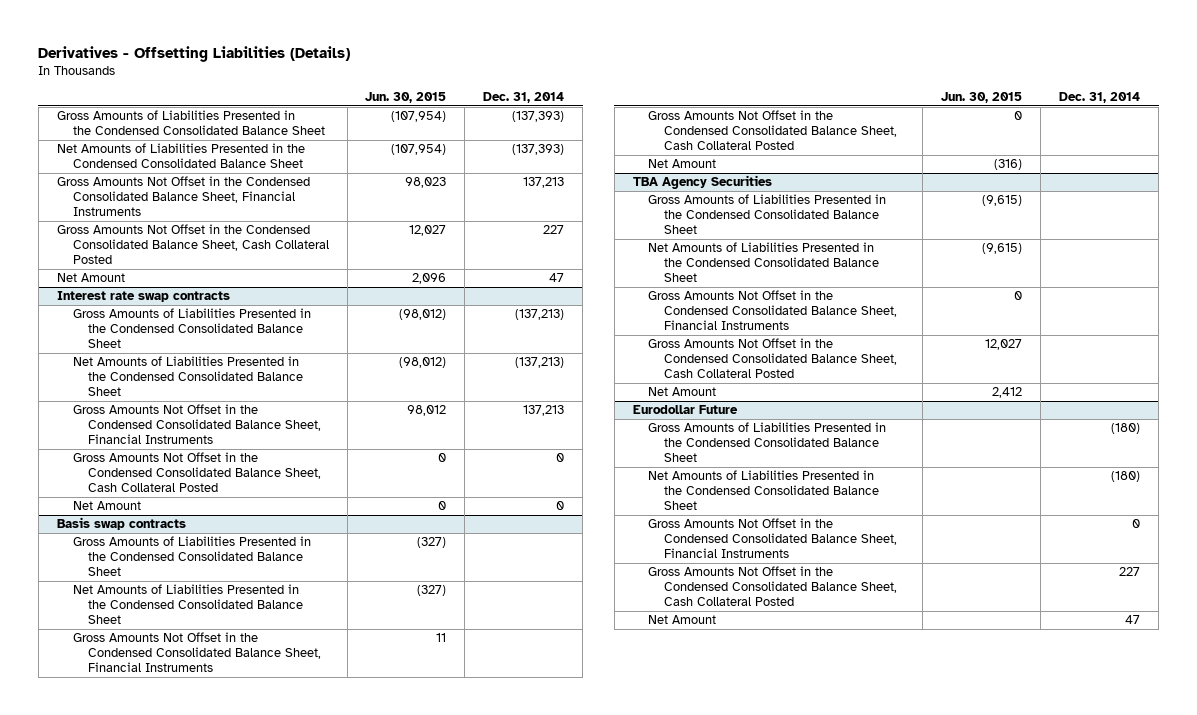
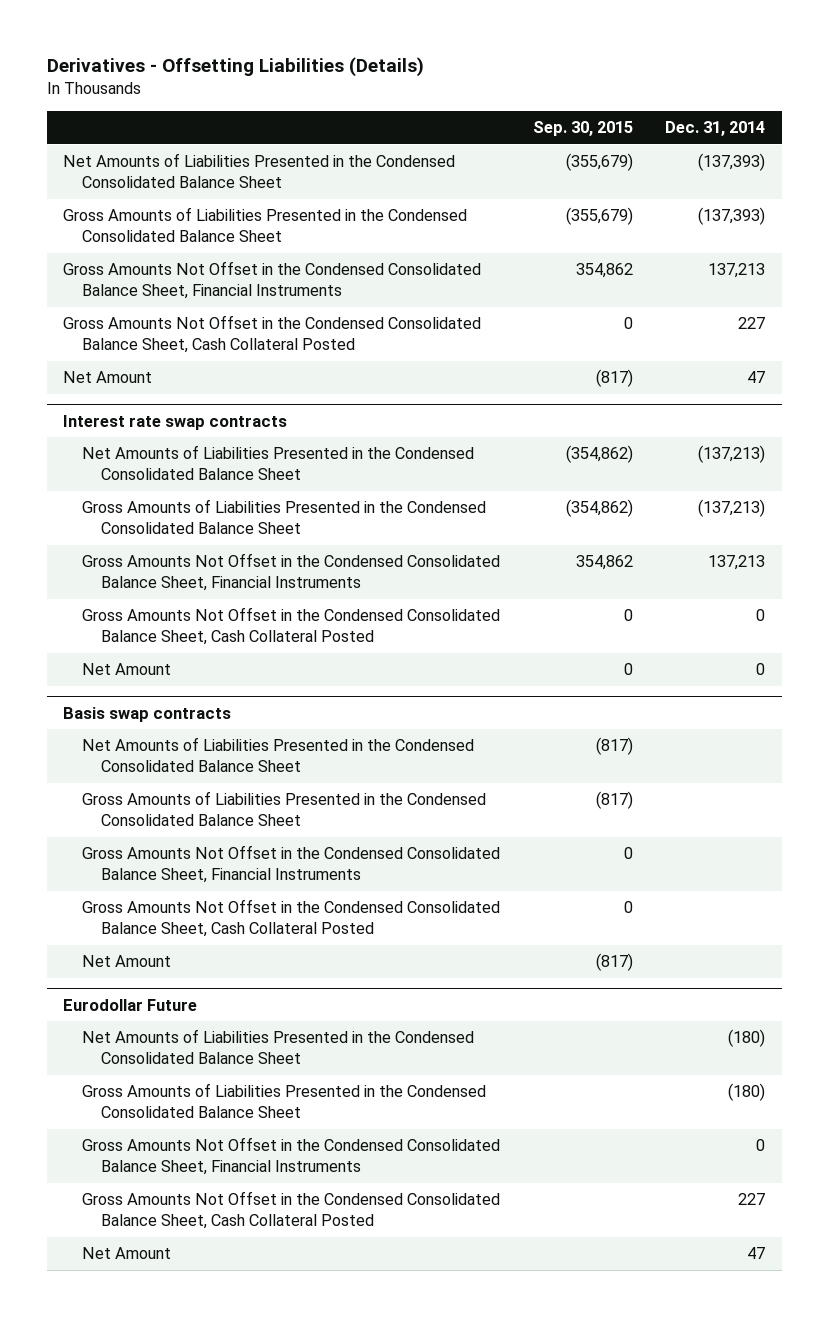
[365,91,447,103] Jun. 30, 2015 -> none
none -> [532,121,633,137] Sep. 30, 2015
[56,110,325,136] Gross Amounts of Liabilities Presented in the Condensed Consolidated Balance Sheet -> [63,207,468,243] Gross Amounts of Liabilities Presented in the Condensed Consolidated Balance Sheet
[72,308,311,348] Gross Amounts of Liabilities Presented in the Condensed Consolidated Balance Sheet -> [82,499,487,535] Gross Amounts of Liabilities Presented in the Condensed Consolidated Balance Sheet
[72,536,311,576] Gross Amounts of Liabilities Presented in the Condensed Consolidated Balance Sheet -> none
[72,632,322,672] Gross Amounts Not Offset in the Condensed Consolidated Balance Sheet, Financial Instruments -> none
[648,110,898,150] Gross Amounts Not Offset in the Condensed Consolidated Balance Sheet, Cash Collateral Posted -> none
[648,159,717,169] Net Amount -> none
[632,175,772,190] TBA Agency Securities -> none
[648,242,880,282] Net Amounts of Liabilities Presented in the Condensed Consolidated Balance Sheet -> none
[648,422,887,462] Gross Amounts of Liabilities Presented in the Condensed Consolidated Balance Sheet -> [82,1083,487,1119] Gross Amounts of Liabilities Presented in the Condensed Consolidated Balance Sheet

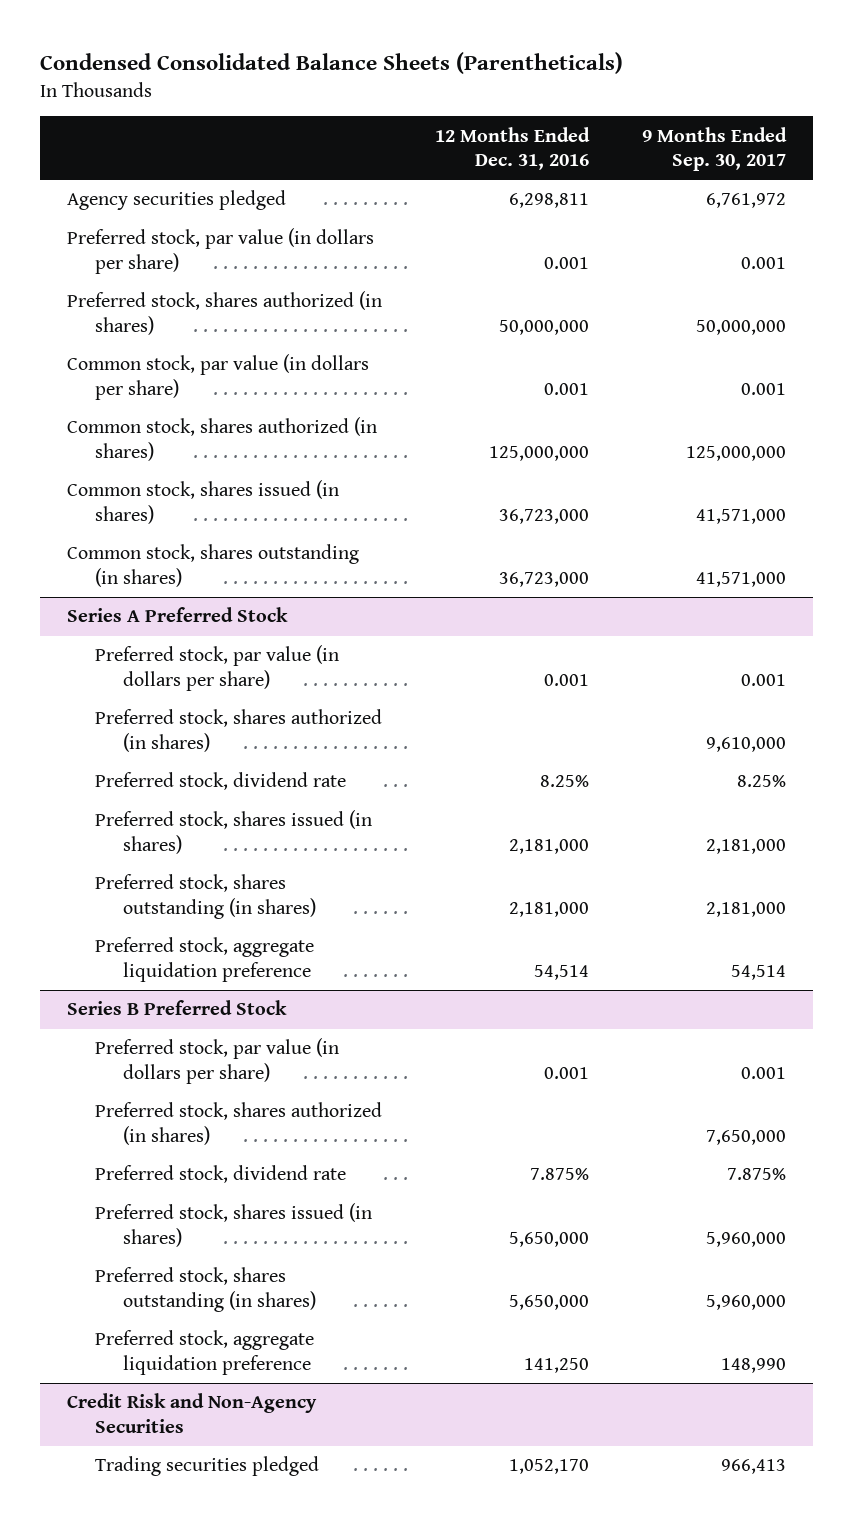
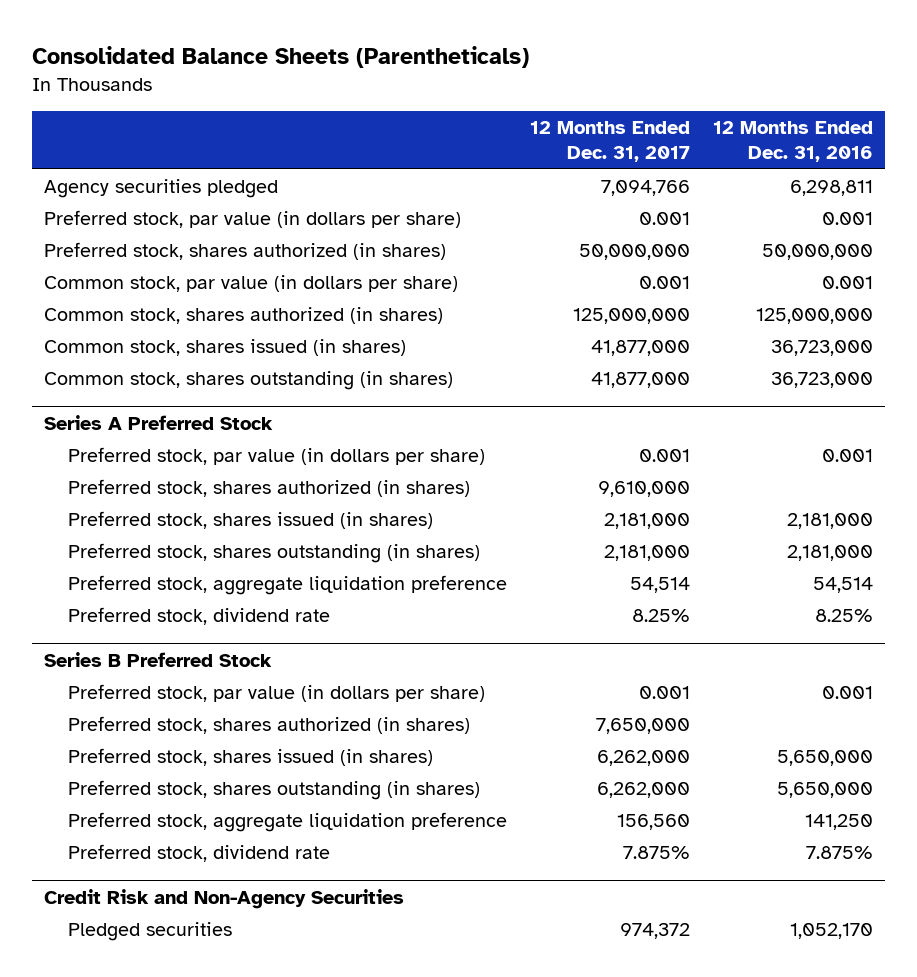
[39,52,623,75] Condensed Consolidated Balance Sheets (Parentheticals) -> [32,45,530,68] Consolidated Balance Sheets (Parentheticals)
[642,126,788,172] 9 Months Ended Sep. 30, 2017 -> none
none -> [529,120,690,163] 12 Months Ended Dec. 31, 2017
[94,772,346,791] Preferred stock, dividend rate -> [67,607,330,626] Preferred stock, dividend rate
[94,1165,346,1184] Preferred stock, dividend rate -> [67,844,330,863] Preferred stock, dividend rate
[94,1456,319,1477] Trading securities pledged -> [67,922,232,942] Pledged securities

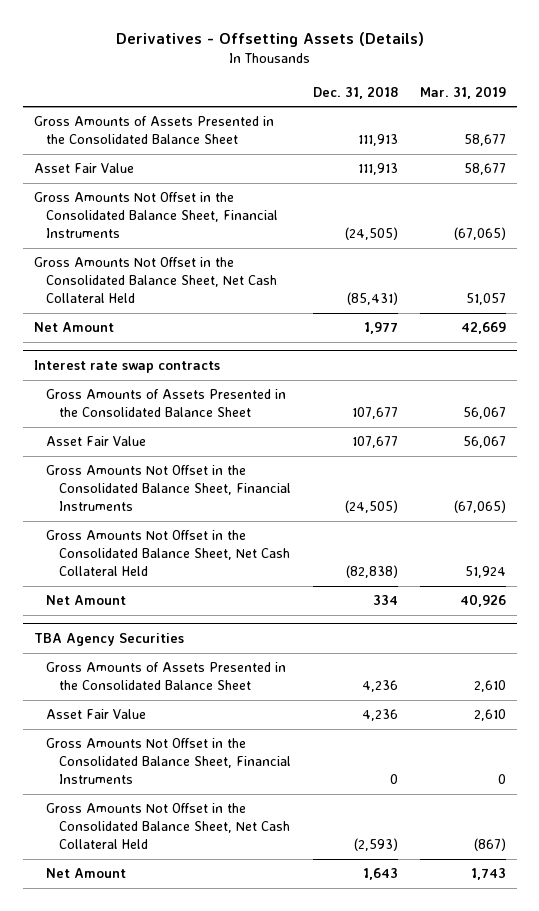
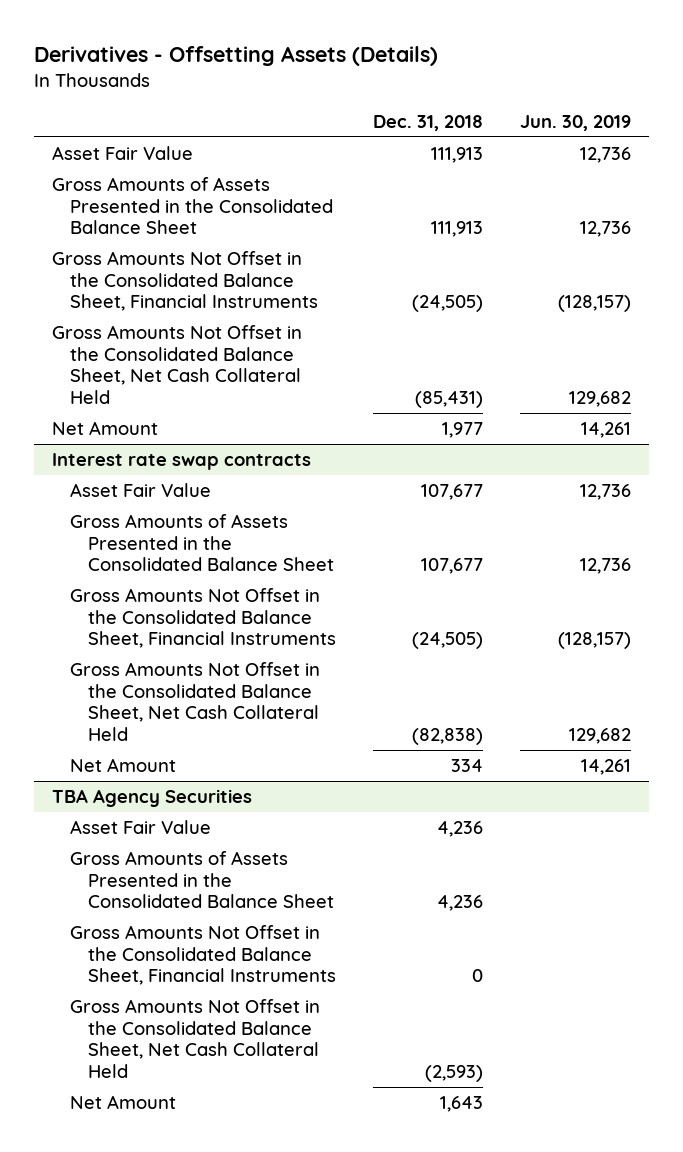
[419,85,506,99] Mar. 31, 2019 -> none
none -> [519,115,631,132] Jun. 30, 2019
[33,116,274,145] Gross Amounts of Assets Presented in the Consolidated Balance Sheet -> [51,177,334,235] Gross Amounts of Assets Presented in the Consolidated Balance Sheet
[46,389,287,418] Gross Amounts of Assets Presented in the Consolidated Balance Sheet -> [70,514,335,572] Gross Amounts of Assets Presented in the Consolidated Balance Sheet
[46,662,287,691] Gross Amounts of Assets Presented in the Consolidated Balance Sheet -> [70,851,335,909] Gross Amounts of Assets Presented in the Consolidated Balance Sheet

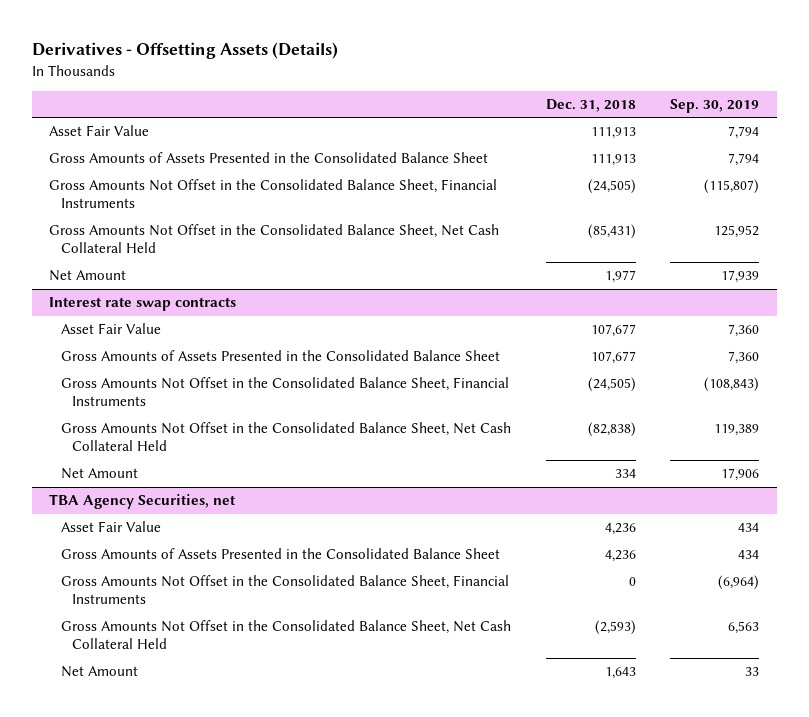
[519,115,631,132] Jun. 30, 2019 -> none
none -> [670,99,760,114] Sep. 30, 2019
[51,789,252,808] TBA Agency Securities -> [49,494,237,510] TBA Agency Securities, net

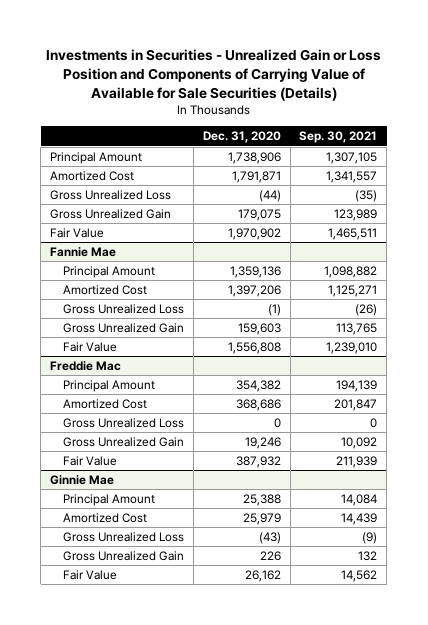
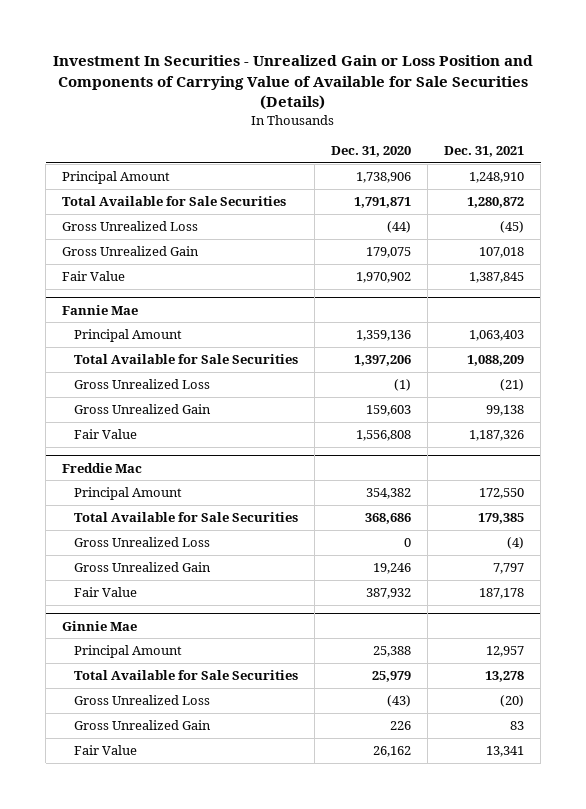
[45,48,381,101] Investments in Securities - Unrealized Gain or Loss Position and Components of Carrying Value of Available for Sale Securities (Details) -> [53,55,534,111] Investment In Securities - Unrealized Gain or Loss Position and Components of Carrying Value of Available for Sale Securities (Details)
[299,131,378,144] Sep. 30, 2021 -> none
none -> [444,146,525,158] Dec. 31, 2021
[50,170,135,181] Amortized Cost -> [62,196,287,207] Total Available for Sale Securities
[62,284,147,295] Amortized Cost -> [73,354,298,365] Total Available for Sale Securities
[62,398,147,409] Amortized Cost -> [73,512,298,523] Total Available for Sale Securities
[62,512,147,523] Amortized Cost -> [73,670,298,681] Total Available for Sale Securities

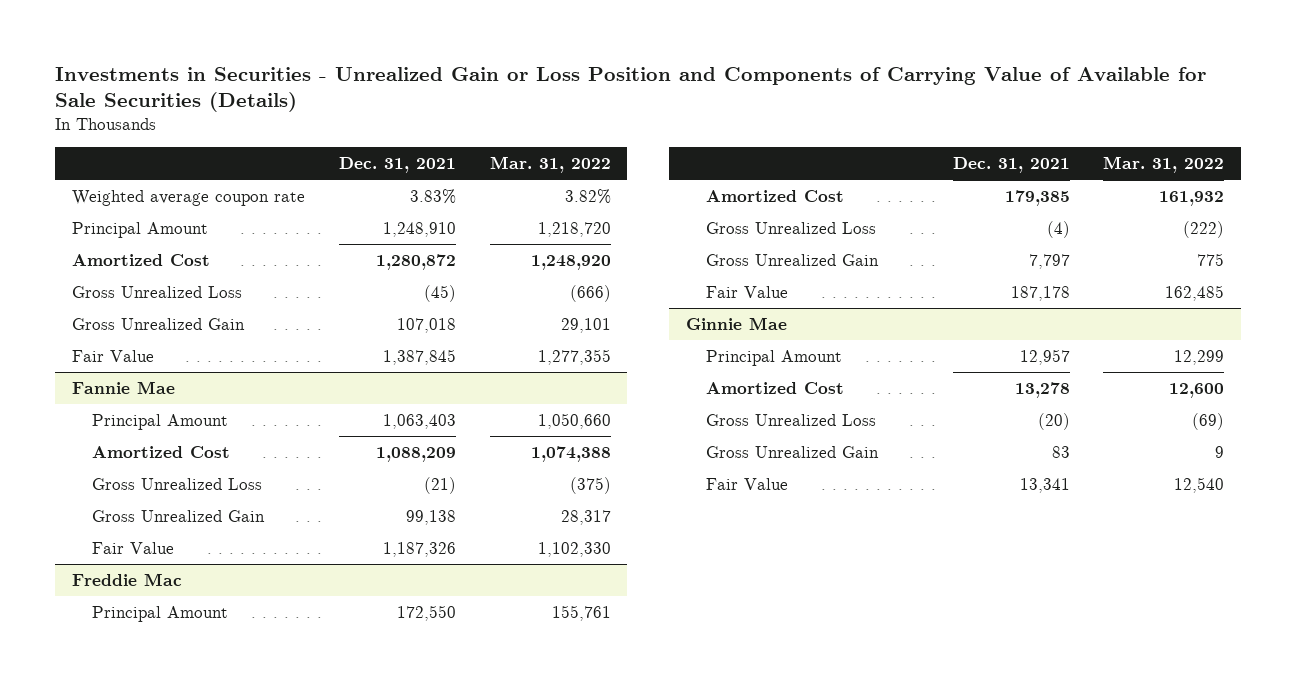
[53,55,534,111] Investment In Securities - Unrealized Gain or Loss Position and Components of Carrying Value of Available for Sale Securities (Details) -> [55,67,1207,113] Investments in Securities - Unrealized Gain or Loss Position and Components of Carrying Value of Available for Sale Securities (Details)
[331,146,412,158] Dec. 31, 2020 -> none
none -> [489,155,611,173] Mar. 31, 2022
none -> [72,189,306,206] Weighted average coupon rate
[62,196,287,207] Total Available for Sale Securities -> [72,253,211,266] Amortized Cost
[73,354,298,365] Total Available for Sale Securities -> [92,445,231,458] Amortized Cost
[73,512,298,523] Total Available for Sale Securities -> [705,189,844,202] Amortized Cost
[73,670,298,681] Total Available for Sale Securities -> [705,381,844,394] Amortized Cost

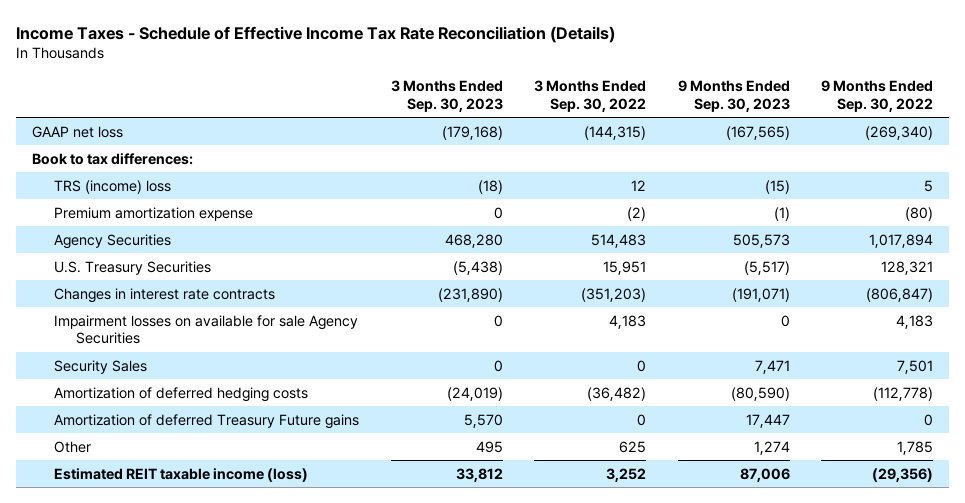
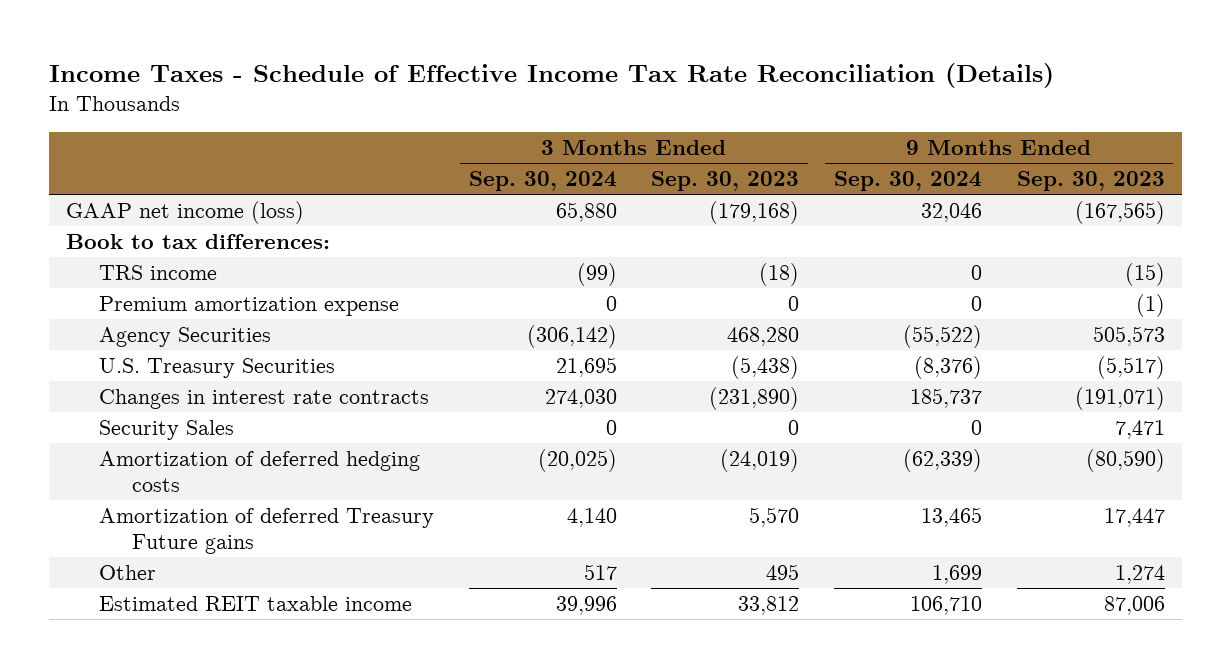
[534,79,647,112] 3 Months Ended Sep. 30, 2022 -> none
[820,79,933,112] 9 Months Ended Sep. 30, 2022 -> none
none -> [468,171,617,192] Sep. 30, 2024
none -> [833,171,982,192] Sep. 30, 2024
[32,125,124,138] GAAP net loss -> [66,200,305,224] GAAP net income (loss)
[54,179,172,194] TRS (income) loss -> [98,264,217,280] TRS income
[54,314,359,345] Impairment losses on available for sale Agency Securities -> none
[54,467,309,482] Estimated REIT taxable income (loss) -> [98,595,412,611] Estimated REIT taxable income

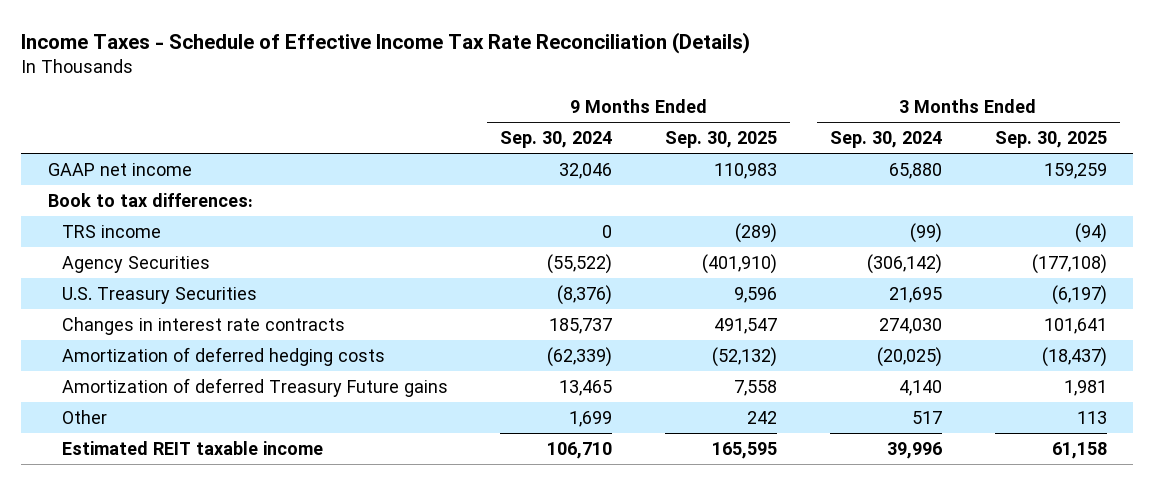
[651,171,800,192] Sep. 30, 2023 -> none
[1016,171,1165,192] Sep. 30, 2023 -> none
none -> [665,131,778,149] Sep. 30, 2025
none -> [994,131,1107,149] Sep. 30, 2025
[66,200,305,224] GAAP net income (loss) -> [47,162,192,176] GAAP net income
[98,295,399,316] Premium amortization expense -> none
[98,419,234,440] Security Sales -> none

